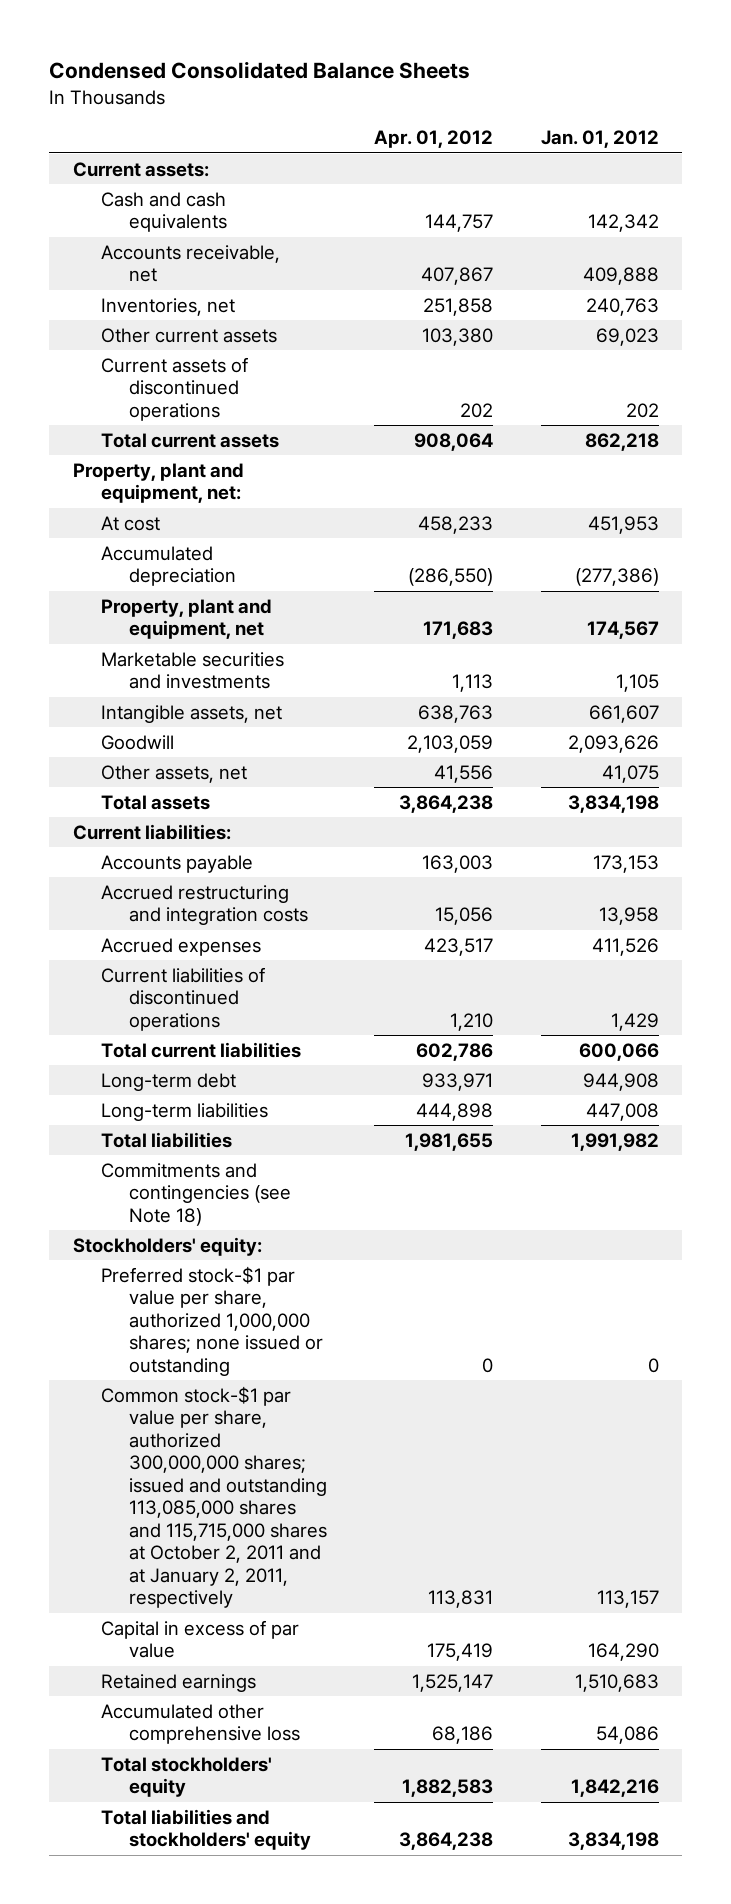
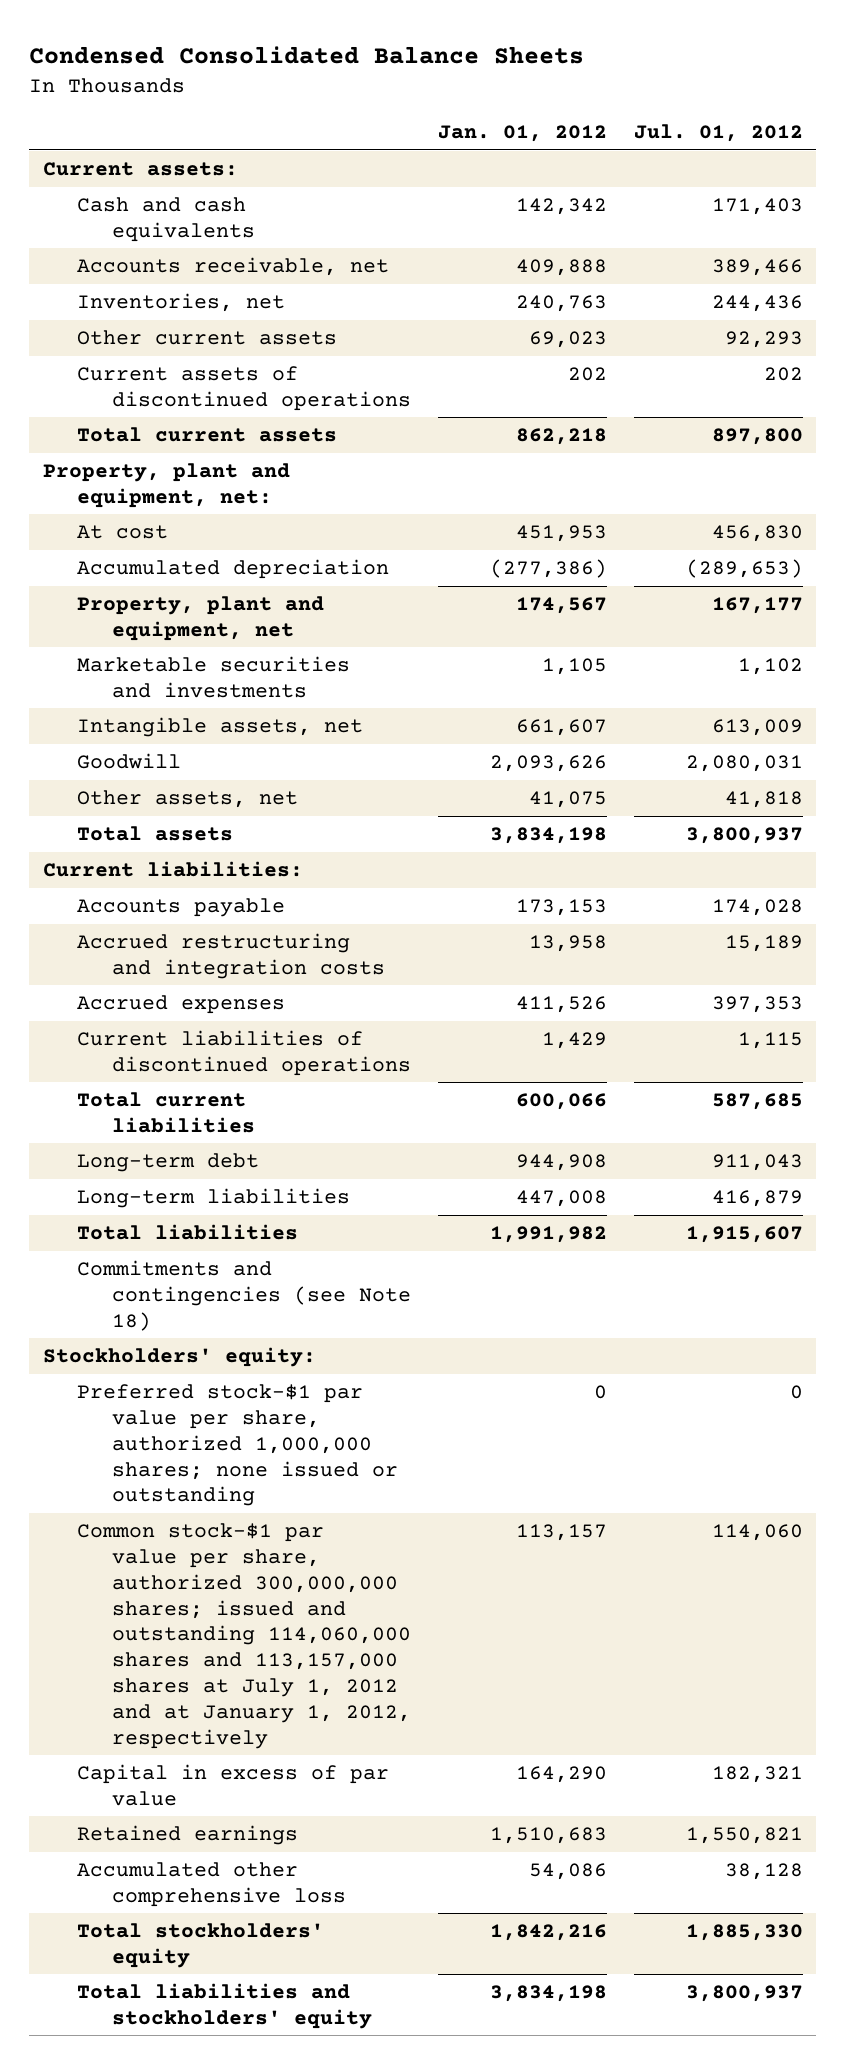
[374,130,494,149] Apr. 01, 2012 -> none
none -> [633,124,803,143] Jul. 01, 2012
[100,1385,328,1609] Common stock-$1 par value per share, authorized 300,000,000 shares; issued and outstanding 113,085,000 shares and 115,715,000 shares at October 2, 2011 and at January 2, 2011, respectively -> [77,1523,411,1749] Common stock-$1 par value per share, authorized 300,000,000 shares; issued and outstanding 114,060,000 shares and 113,157,000 shares at July 1, 2012 and at January 1, 2012, respectively

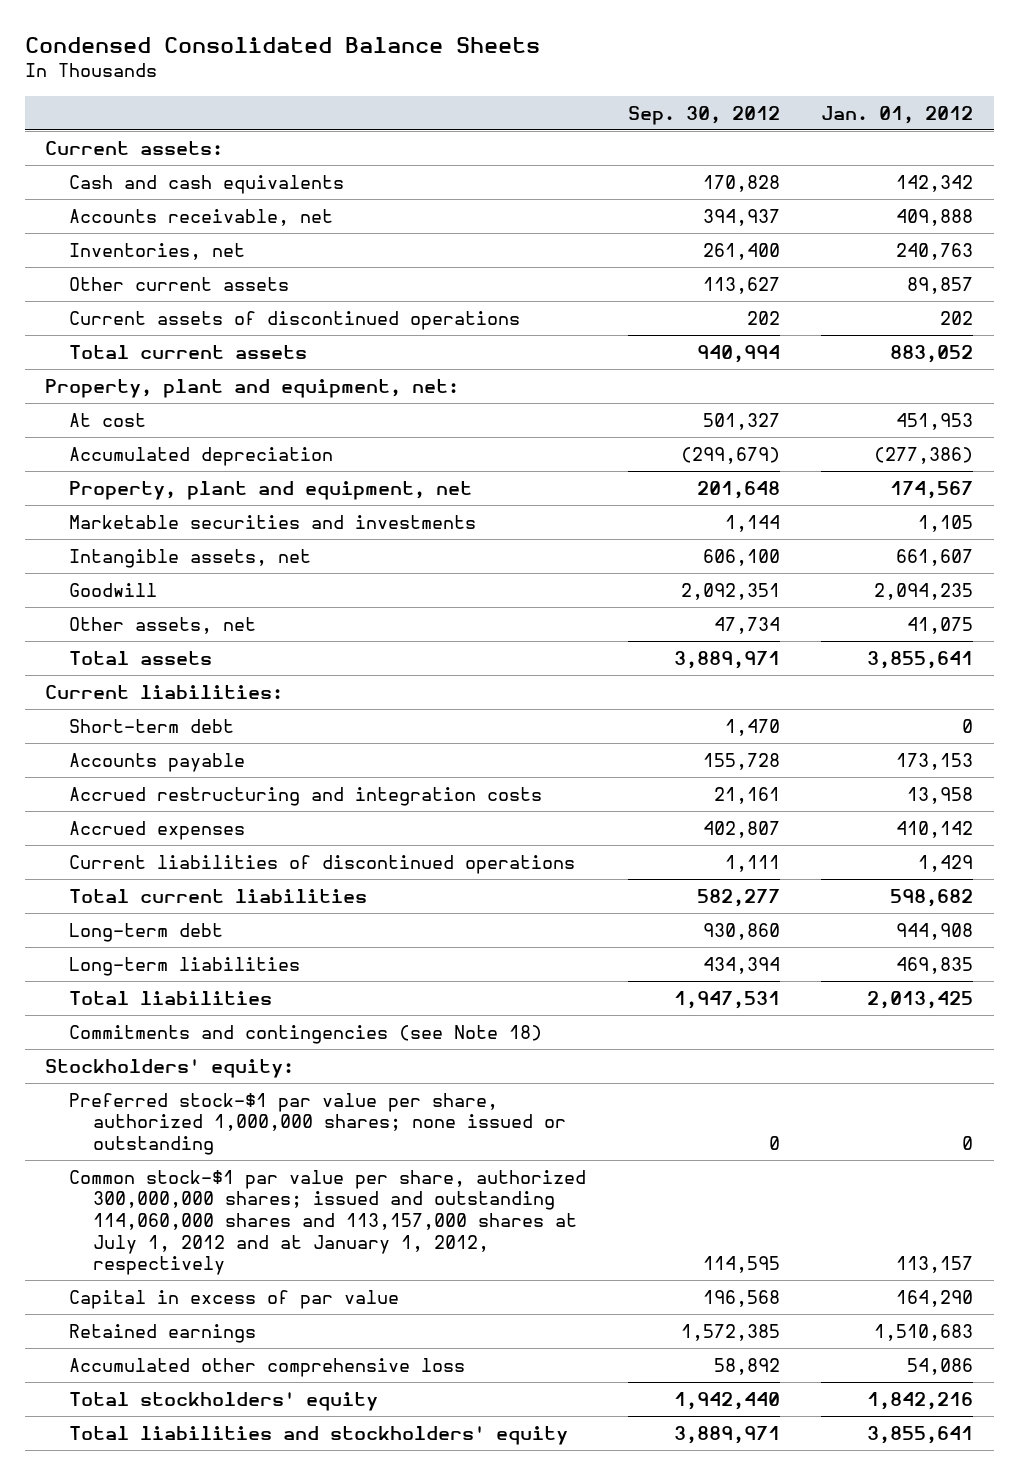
[633,124,803,143] Jul. 01, 2012 -> none
none -> [627,105,780,125] Sep. 30, 2012
[528,331,607,349] 69,023 -> [907,276,974,294] 89,857
[515,428,607,446] 862,218 -> [890,344,974,363] 883,052
[489,755,607,773] 2,093,626 -> [874,582,974,600] 2,094,235
[489,827,607,845] 3,834,198 -> [867,650,974,669] 3,855,641
none -> [69,718,235,733] Short-term debt
[515,996,607,1014] 411,526 -> [896,820,974,838] 410,142
[515,1093,607,1111] 600,066 -> [890,888,974,907] 598,682
[515,1190,607,1208] 447,008 -> [896,956,974,974] 469,835
[489,1226,607,1244] 1,991,982 -> [867,990,974,1009] 2,013,425
[489,1985,607,2003] 3,834,198 -> [867,1425,974,1444] 3,855,641

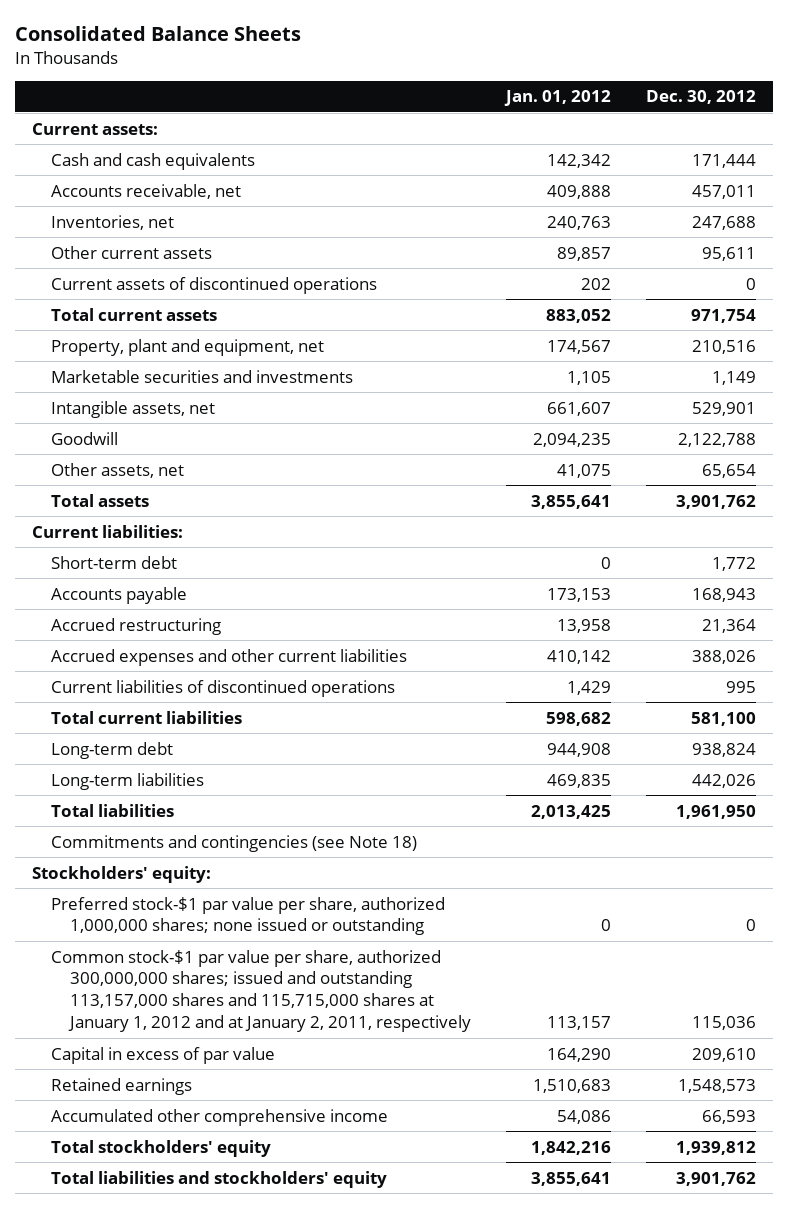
[24,36,540,53] Condensed Consolidated Balance Sheets -> [14,25,301,41] Consolidated Balance Sheets
[627,105,780,125] Sep. 30, 2012 -> none
none -> [645,90,756,105] Dec. 30, 2012
[45,378,460,398] Property, plant and equipment, net: -> none
[69,412,147,427] At cost -> none
[69,446,334,466] Accumulated depreciation -> none
[69,786,543,806] Accrued restructuring and integration costs -> [50,617,221,635] Accrued restructuring
[69,820,246,840] Accrued expenses -> [50,648,407,666] Accrued expenses and other current liabilities
[69,1169,587,1276] Common stock-$1 par value per share, authorized 300,000,000 shares; issued and outstanding 114,060,000 shares and 113,157,000 shares at July 1, 2012 and at January 1, 2012, respectively -> [50,949,471,1033] Common stock-$1 par value per share, authorized 300,000,000 shares; issued and outstanding 113,157,000 shares and 115,715,000 shares at January 1, 2012 and at January 2, 2011, respectively
[69,1357,466,1377] Accumulated other comprehensive loss -> [50,1108,388,1126] Accumulated other comprehensive income

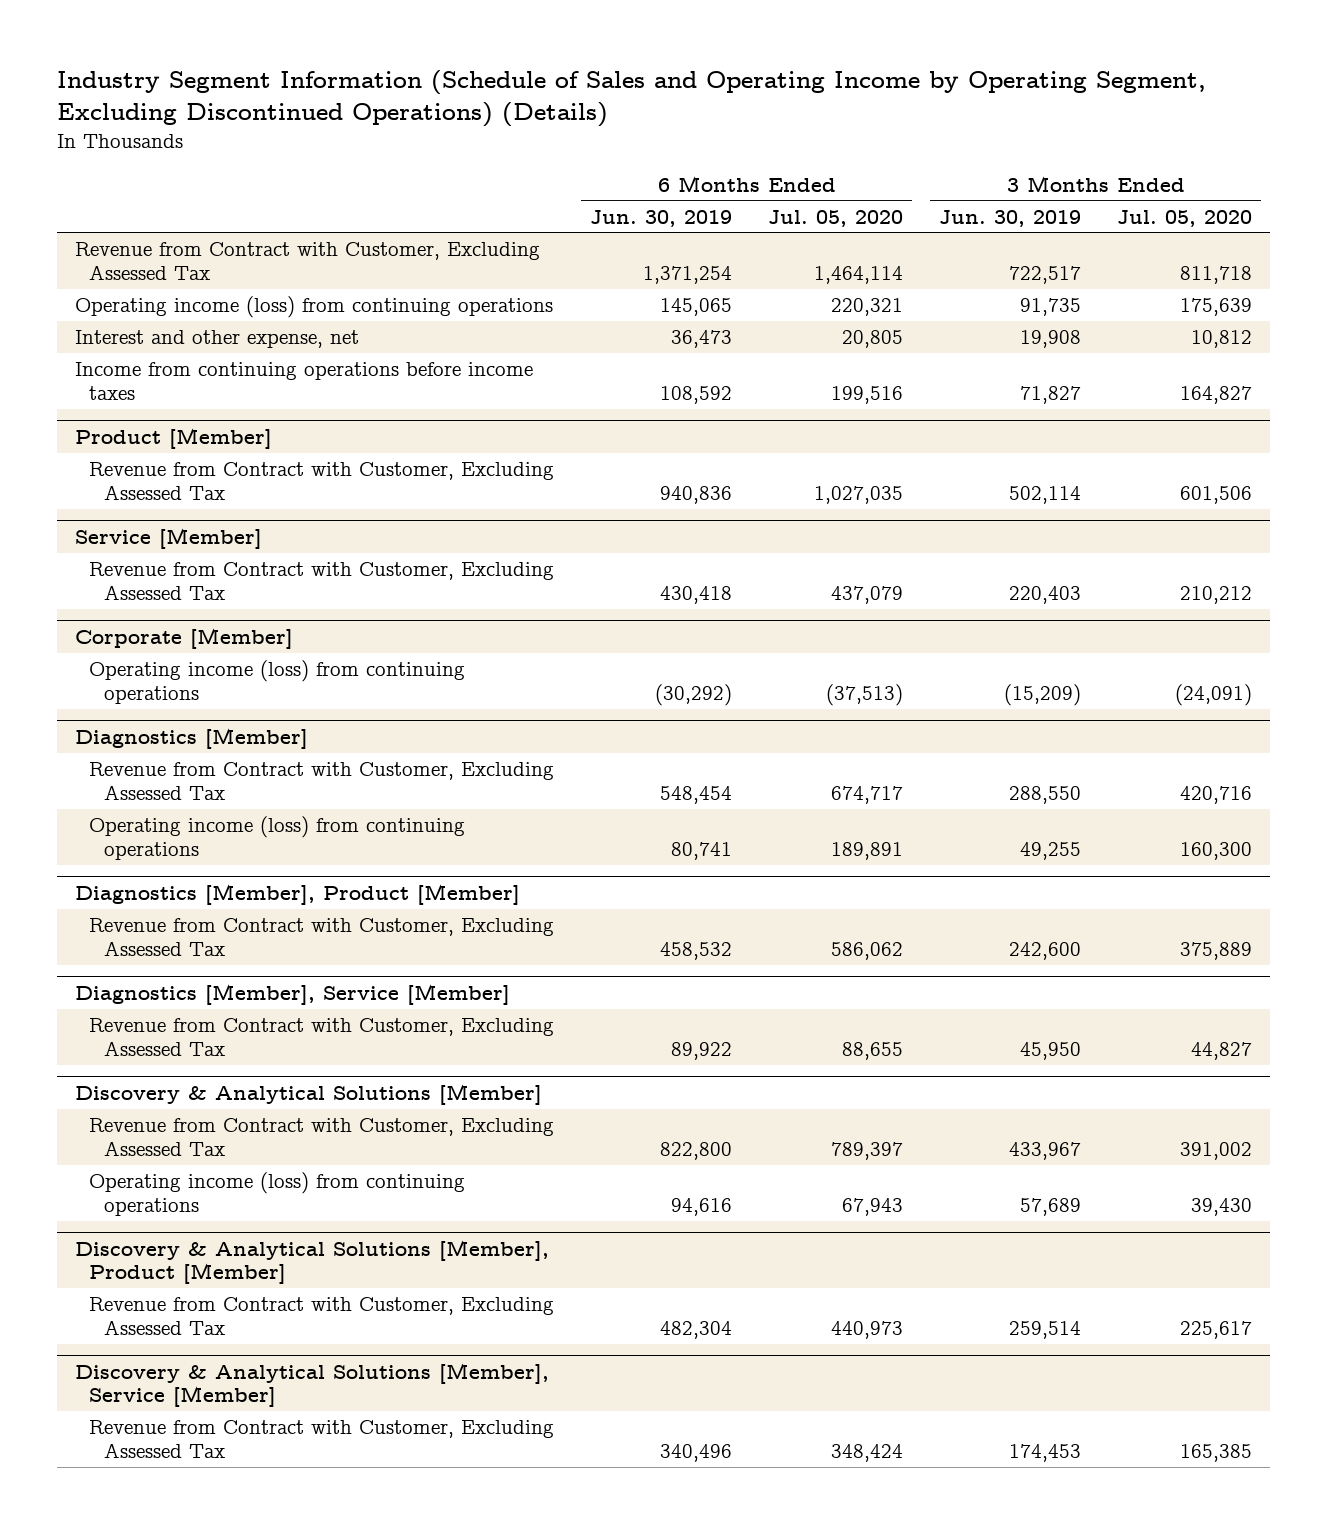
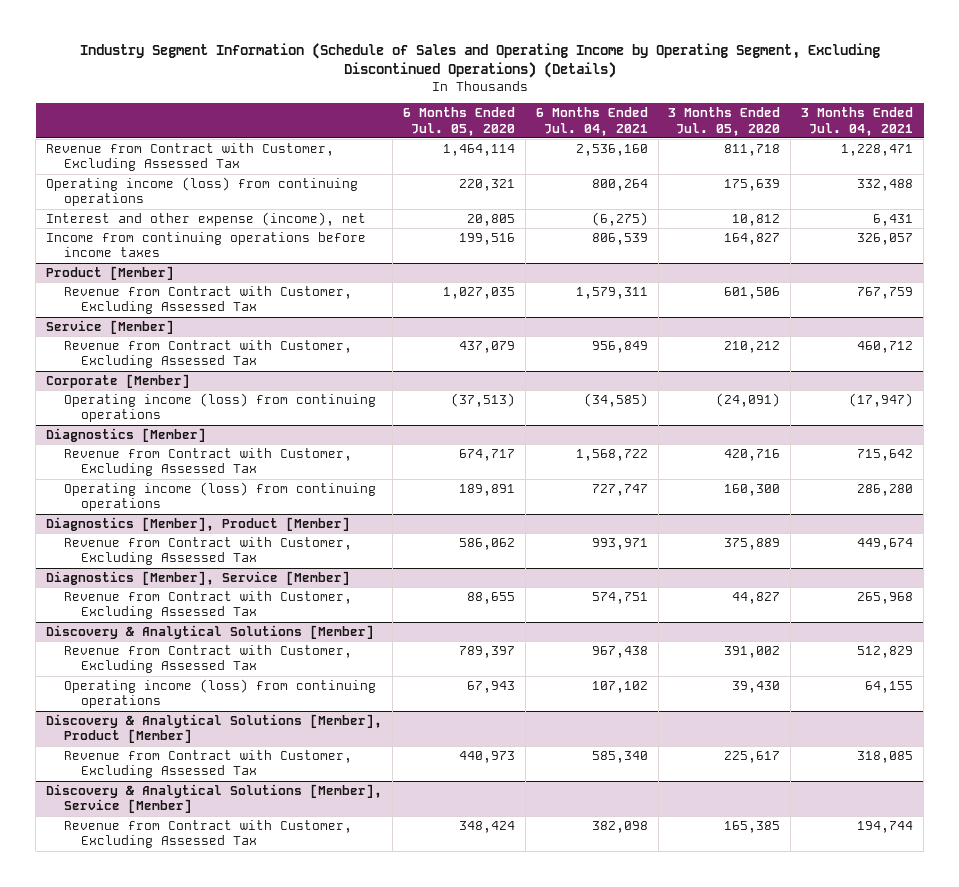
[590,209,733,227] Jun. 30, 2019 -> none
[939,209,1082,227] Jun. 30, 2019 -> none
none -> [535,107,648,136] 6 Months Ended Jul. 04, 2021
none -> [801,107,914,136] 3 Months Ended Jul. 04, 2021
[74,330,359,349] Interest and other expense, net -> [46,211,367,226] Interest and other expense (income), net

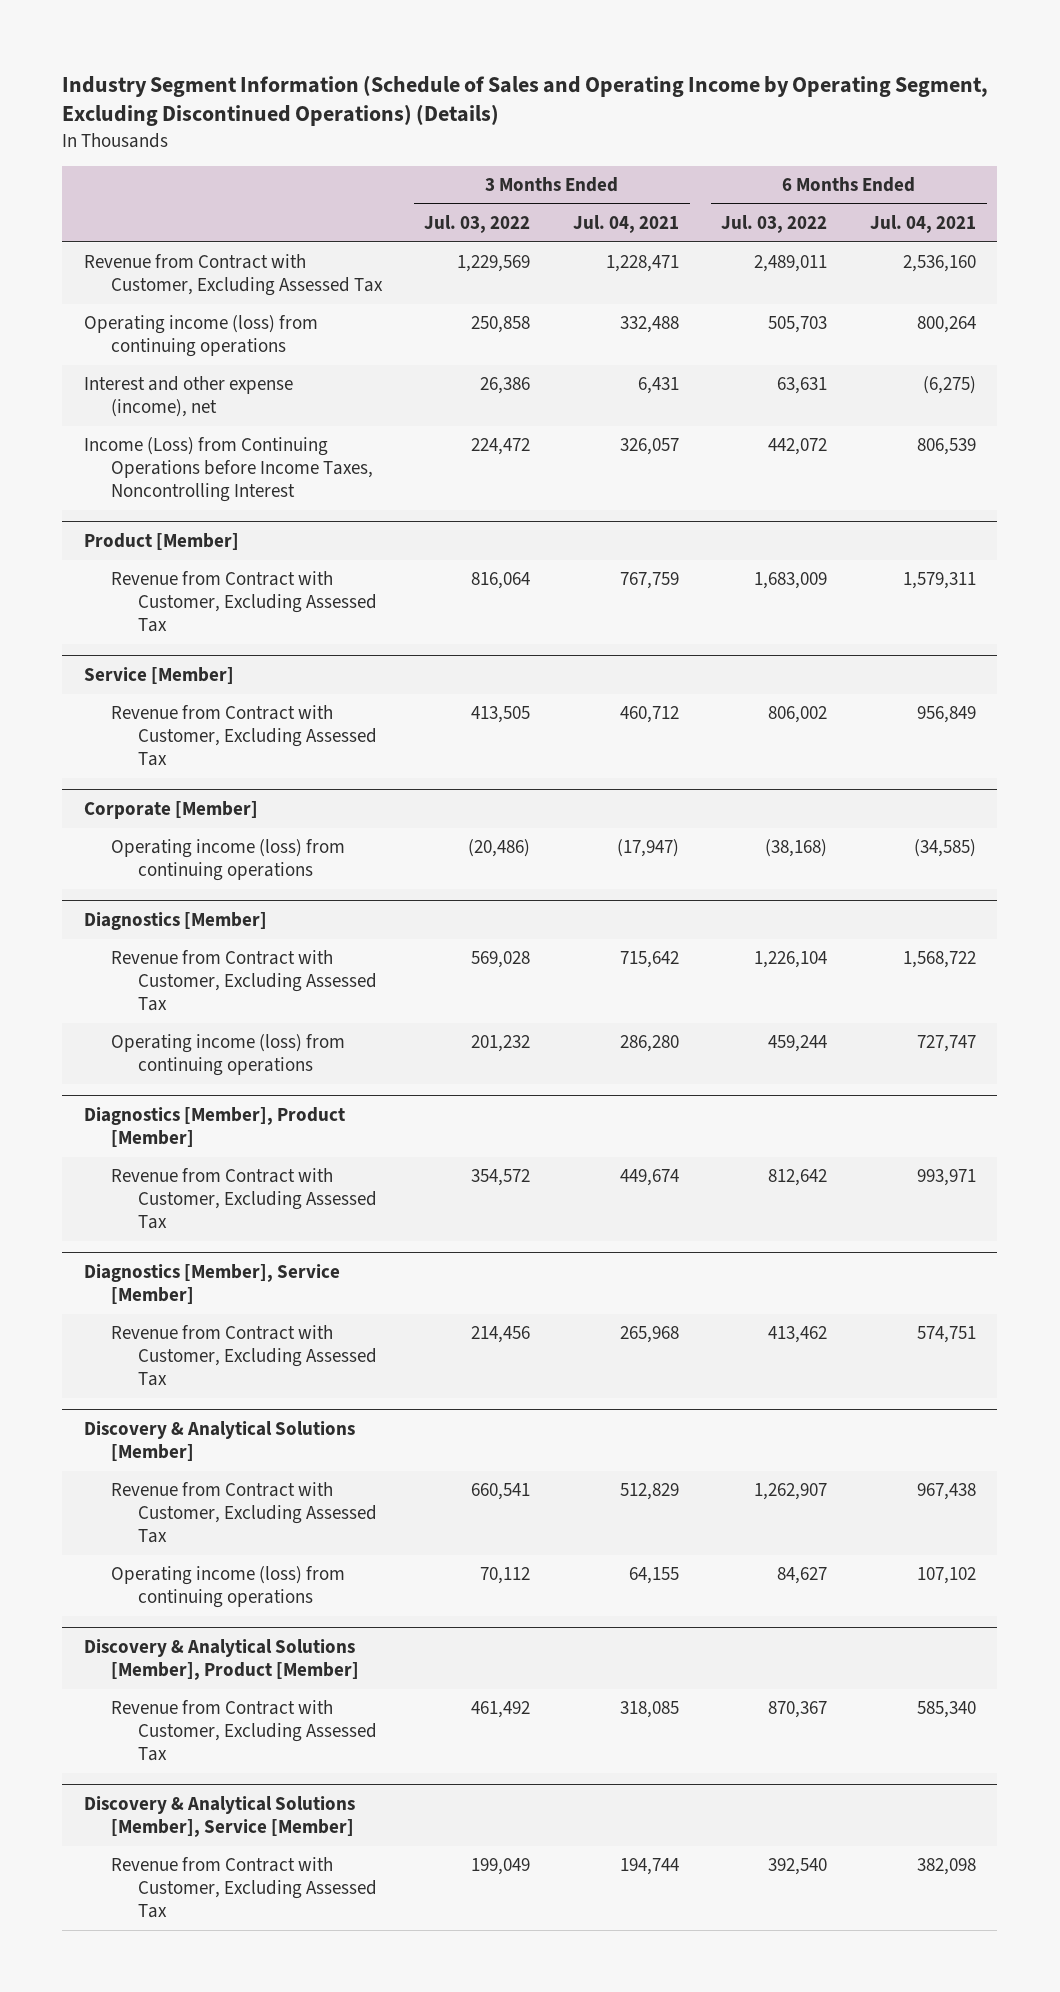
[403,107,516,136] 6 Months Ended Jul. 05, 2020 -> none
[668,107,781,136] 3 Months Ended Jul. 05, 2020 -> none
none -> [424,215,531,234] Jul. 03, 2022
none -> [721,215,828,234] Jul. 03, 2022
[46,231,367,258] Income from continuing operations before income taxes -> [83,437,373,503] Income (Loss) from Continuing Operations before Income Taxes, Noncontrolling Interest

